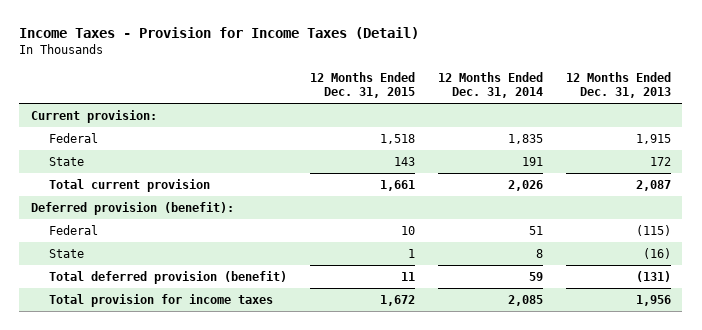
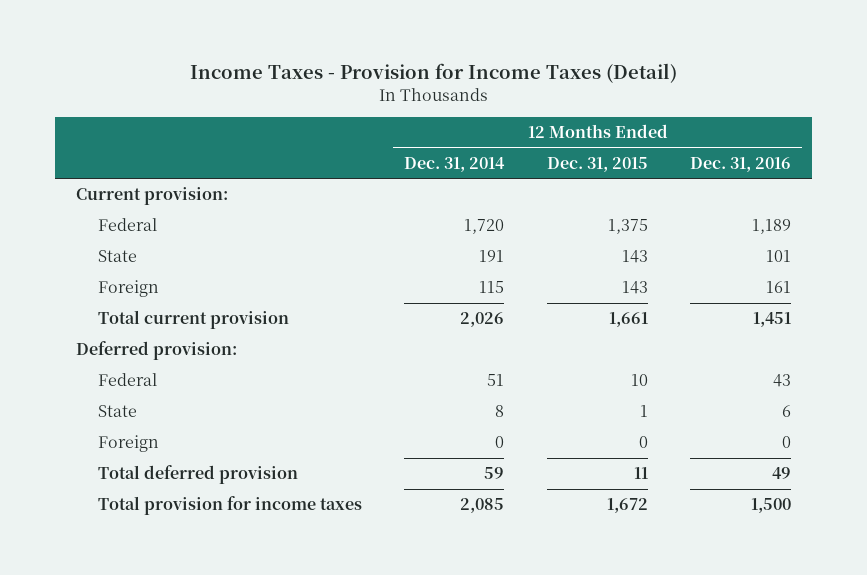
[565,72,671,99] 12 Months Ended Dec. 31, 2013 -> none
none -> [690,156,792,172] Dec. 31, 2016
[380,133,416,144] 1,518 -> [607,219,648,235] 1,375
[508,133,544,144] 1,835 -> [464,219,505,235] 1,720
none -> [97,280,159,298] Foreign
[30,201,234,215] Deferred provision (benefit): -> [76,341,238,361] Deferred provision:
none -> [97,435,159,453] Foreign
[49,270,288,284] Total deferred provision (benefit) -> [97,465,298,485] Total deferred provision

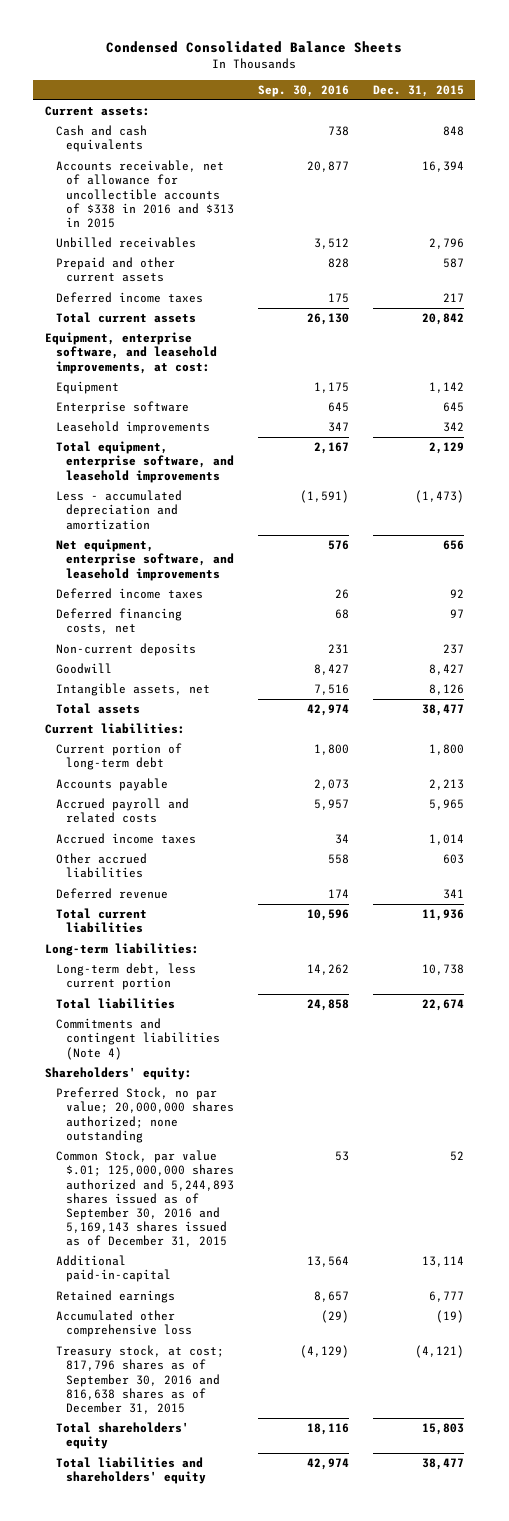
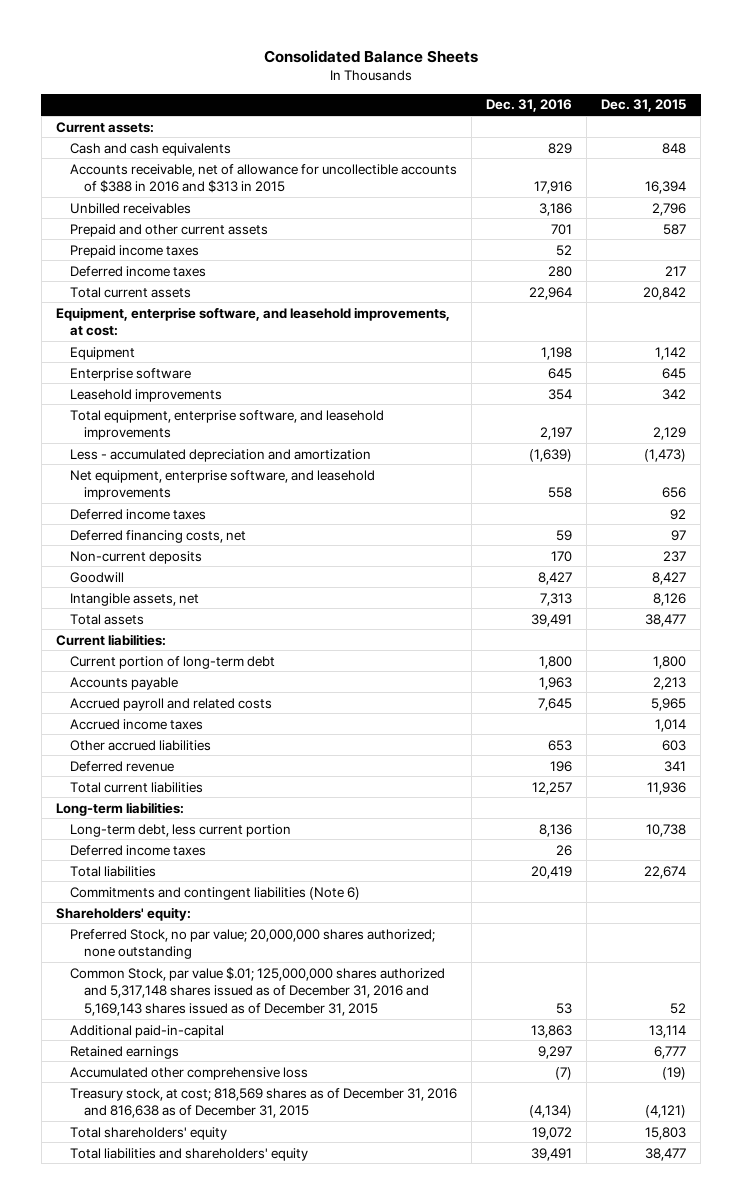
[106,40,403,53] Condensed Consolidated Balance Sheets -> [263,50,478,64] Consolidated Balance Sheets
[257,84,349,97] Sep. 30, 2016 -> none
none -> [486,99,573,113] Dec. 31, 2016
[55,160,235,228] Accounts receivable, net of allowance for uncollectible accounts of $338 in 2016 and $313 in 2015 -> [69,163,457,194] Accounts receivable, net of allowance for uncollectible accounts of $388 in 2016 and $313 in 2015
none -> [69,244,199,258] Prepaid income taxes
none -> [69,844,206,856] Deferred income taxes
[55,1018,221,1060] Commitments and contingent liabilities (Note 4) -> [69,886,360,900] Commitments and contingent liabilities (Note 6)
[55,1150,235,1248] Common Stock, par value $.01; 125,000,000 shares authorized and 5,244,893 shares issued as of September 30, 2016 and 5,169,143 shares issued as of December 31, 2015 -> [69,966,445,1016] Common Stock, par value $.01; 125,000,000 shares authorized and 5,317,148 shares issued as of December 31, 2016 and 5,169,143 shares issued as of December 31, 2015
[55,1345,224,1414] Treasury stock, at cost; 817,796 shares as of September 30, 2016 and 816,638 shares as of December 31, 2015 -> [69,1087,457,1119] Treasury stock, at cost; 818,569 shares as of December 31, 2016 and 816,638 as of December 31, 2015

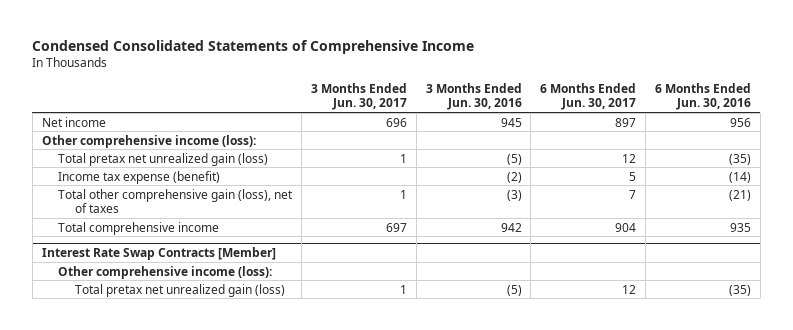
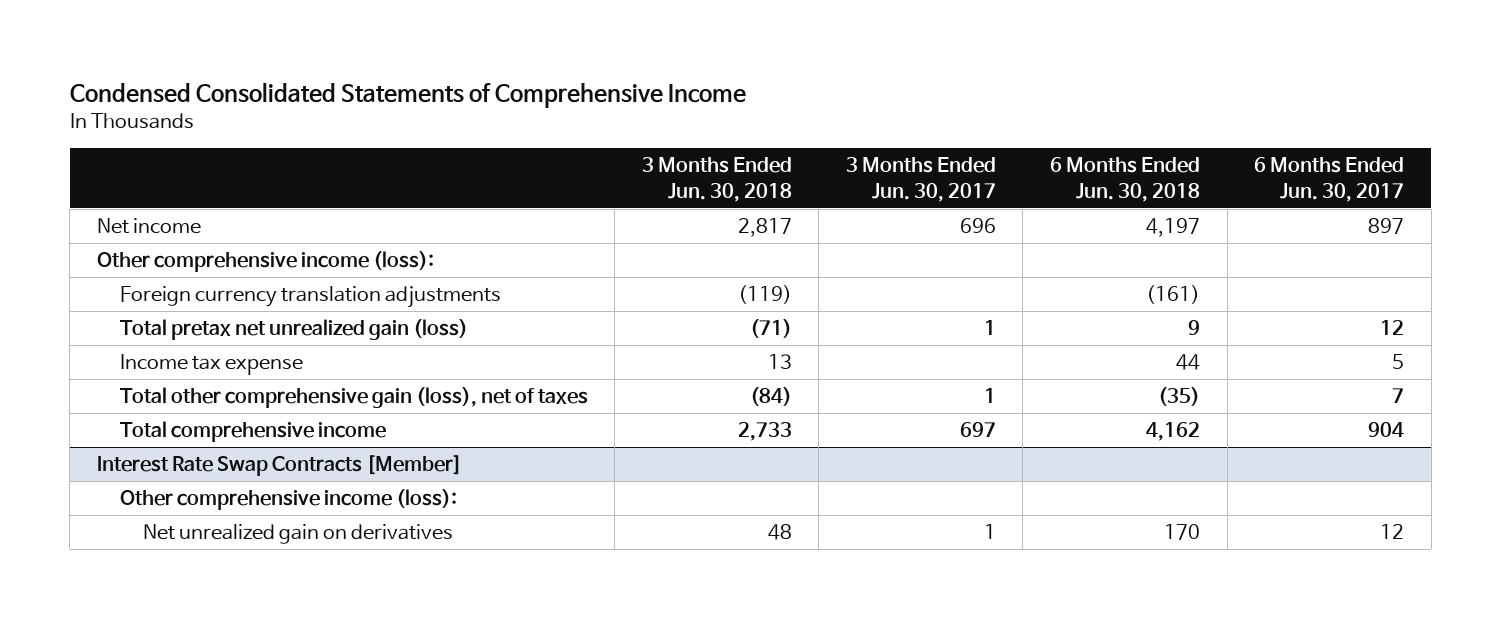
[425,82,522,111] 3 Months Ended Jun. 30, 2016 -> none
[654,82,751,111] 6 Months Ended Jun. 30, 2016 -> none
none -> [641,157,792,203] 3 Months Ended Jun. 30, 2018
none -> [1050,157,1201,203] 6 Months Ended Jun. 30, 2018
none -> [119,286,501,309] Foreign currency translation adjustments
[58,170,221,184] Income tax expense (benefit) -> [119,354,303,376] Income tax expense
[75,283,286,297] Total pretax net unrealized gain (loss) -> [142,524,453,545] Net unrealized gain on derivatives

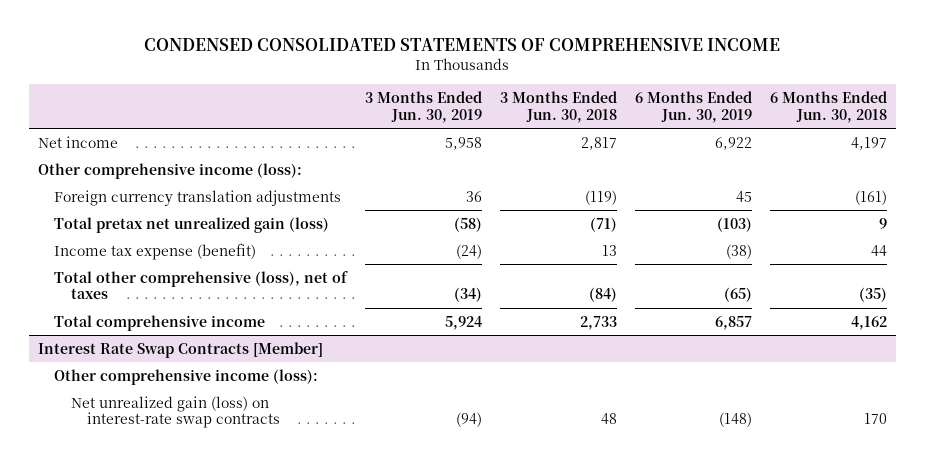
[69,82,746,109] Condensed Consolidated Statements of Comprehensive Income -> [144,38,781,52] CONDENSED CONSOLIDATED STATEMENTS OF COMPREHENSIVE INCOME
[845,157,996,203] 3 Months Ended Jun. 30, 2017 -> none
[1254,157,1405,203] 6 Months Ended Jun. 30, 2017 -> none
none -> [365,91,483,123] 3 Months Ended Jun. 30, 2019
none -> [634,91,752,123] 6 Months Ended Jun. 30, 2019
[119,354,303,376] Income tax expense -> [54,242,257,260] Income tax expense (benefit)
[119,387,588,409] Total other comprehensive gain (loss), net of taxes -> [54,270,349,300] Total other comprehensive (loss), net of taxes
[142,524,453,545] Net unrealized gain on derivatives -> [70,395,281,429] Net unrealized gain (loss) on interest-rate swap contracts

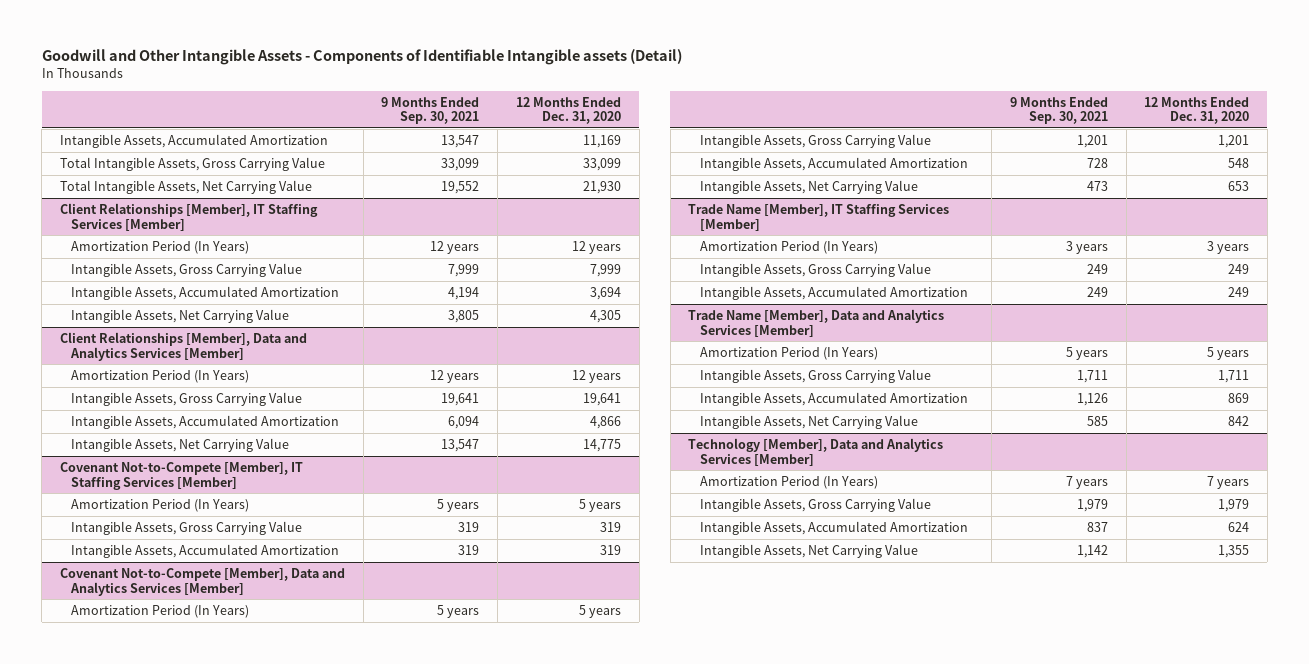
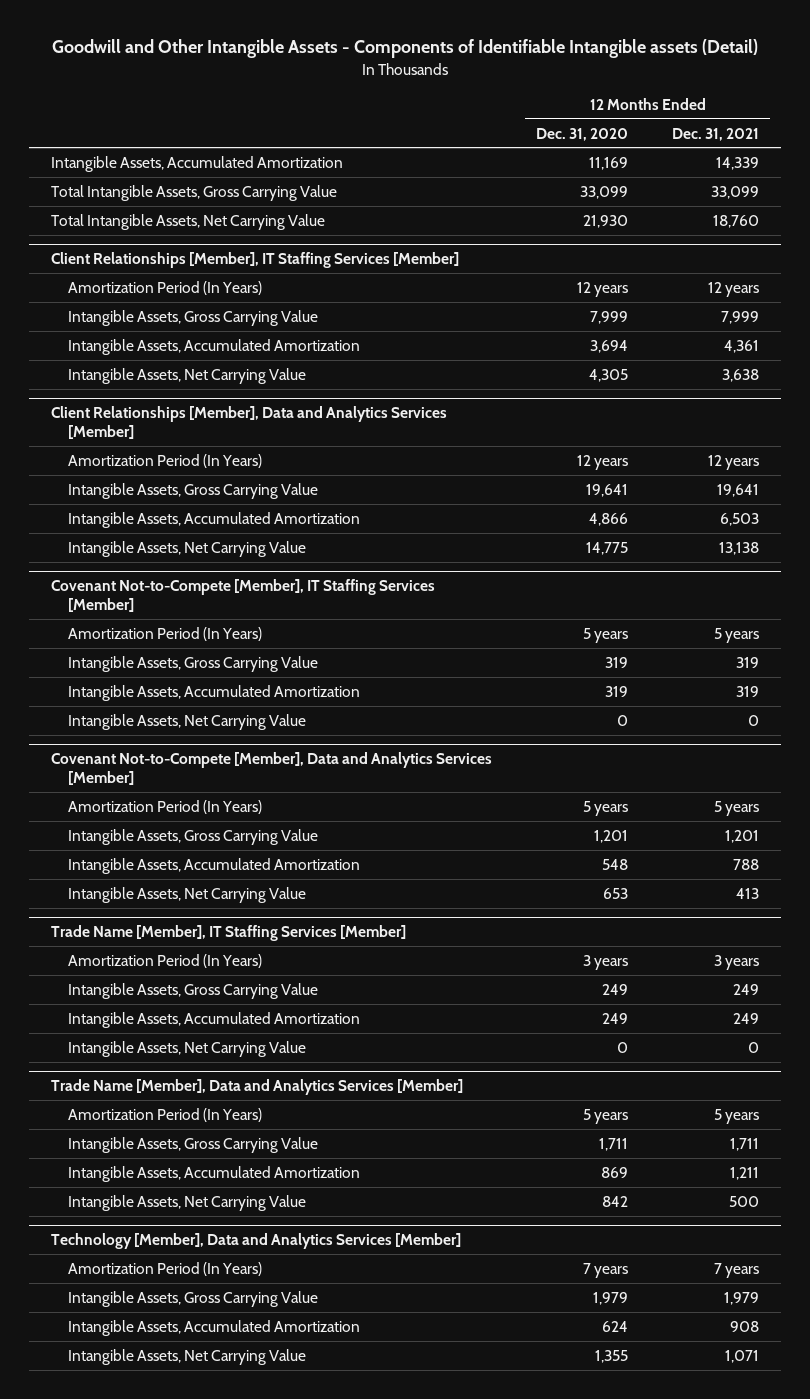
[381,96,480,125] 9 Months Ended Sep. 30, 2021 -> none
none -> [672,127,760,141] Dec. 31, 2021
none -> [68,713,307,730] Intangible Assets, Net Carrying Value
none -> [68,1040,307,1057] Intangible Assets, Net Carrying Value

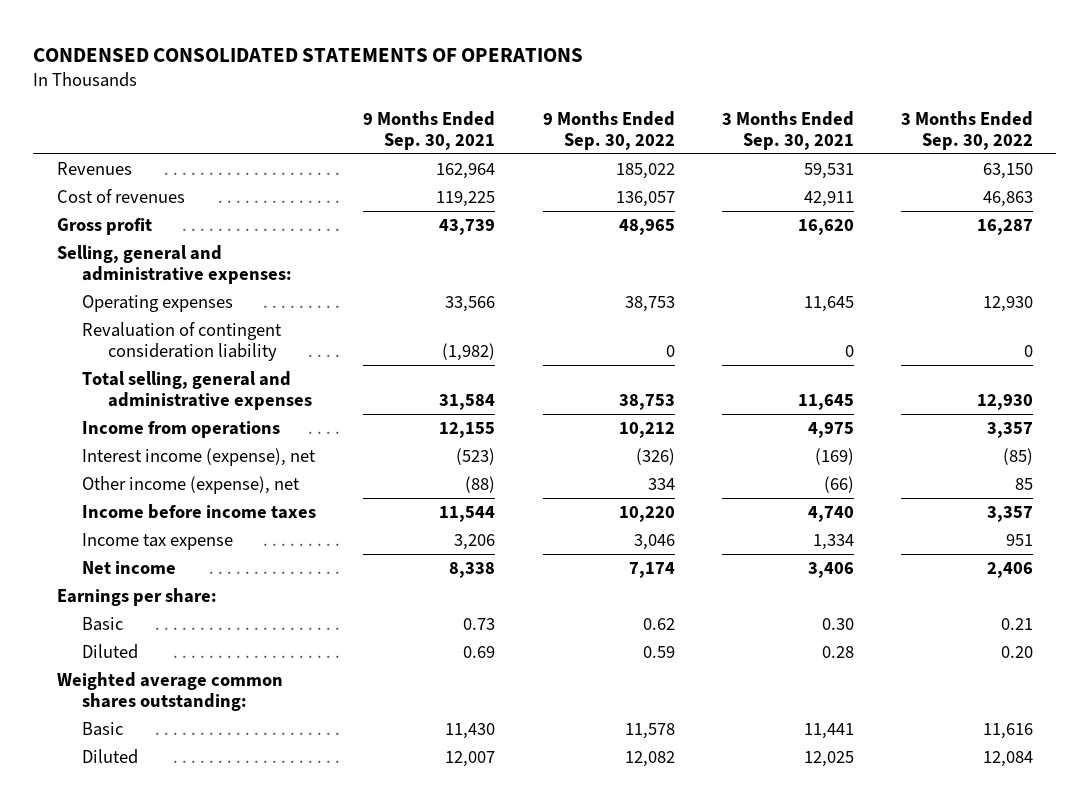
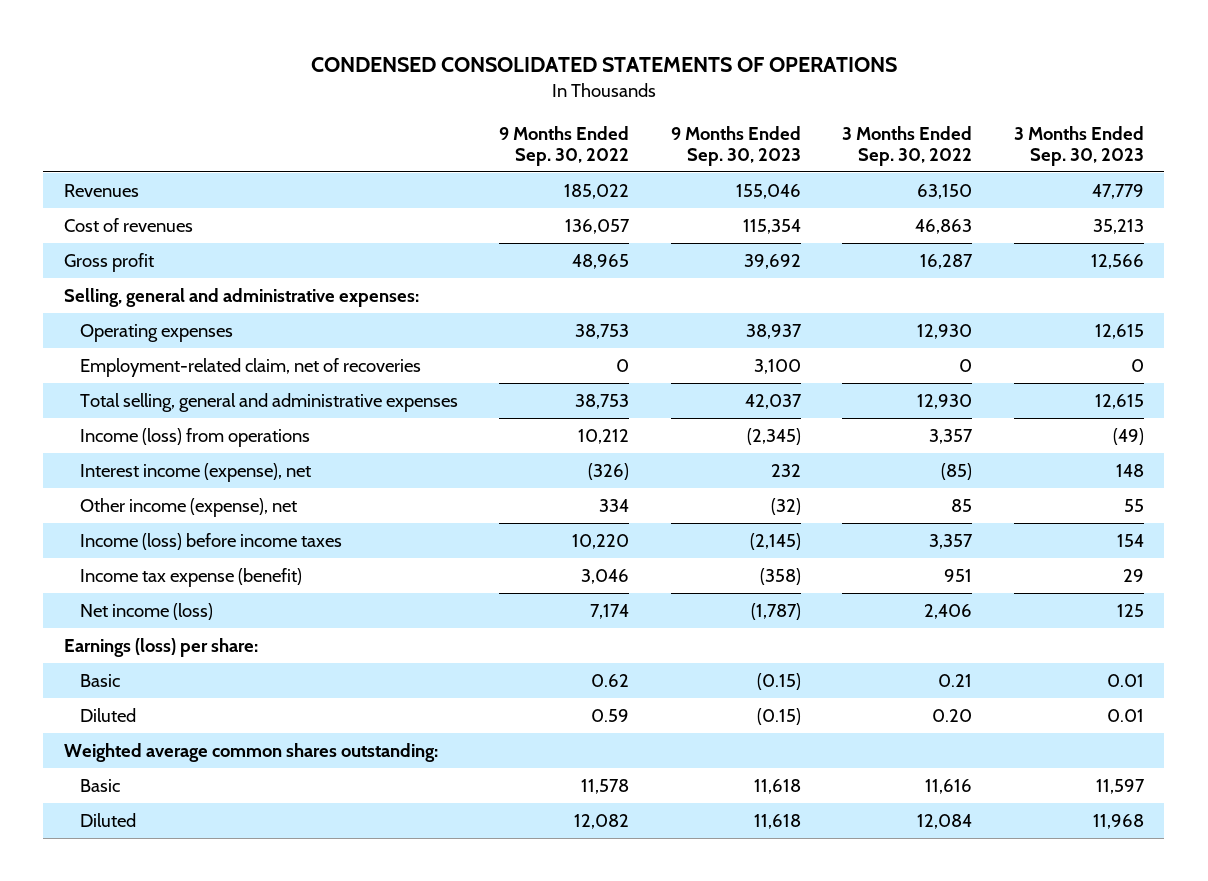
[363,110,496,150] 9 Months Ended Sep. 30, 2021 -> none
[721,110,854,150] 3 Months Ended Sep. 30, 2021 -> none
none -> [670,125,801,166] 9 Months Ended Sep. 30, 2023
none -> [1013,125,1144,166] 3 Months Ended Sep. 30, 2023
[82,322,283,362] Revaluation of contingent consideration liability -> none
none -> [79,357,421,377] Employment-related claim, net of recoveries
[82,421,281,439] Income from operations -> [79,427,310,447] Income (loss) from operations
[82,504,317,520] Income before income taxes -> [79,532,342,550] Income (loss) before income taxes
[82,533,234,551] Income tax expense -> [79,567,302,587] Income tax expense (benefit)
[82,561,177,575] Net income -> [79,602,213,620] Net income (loss)
[56,588,217,607] Earnings per share: -> [64,637,259,657] Earnings (loss) per share:

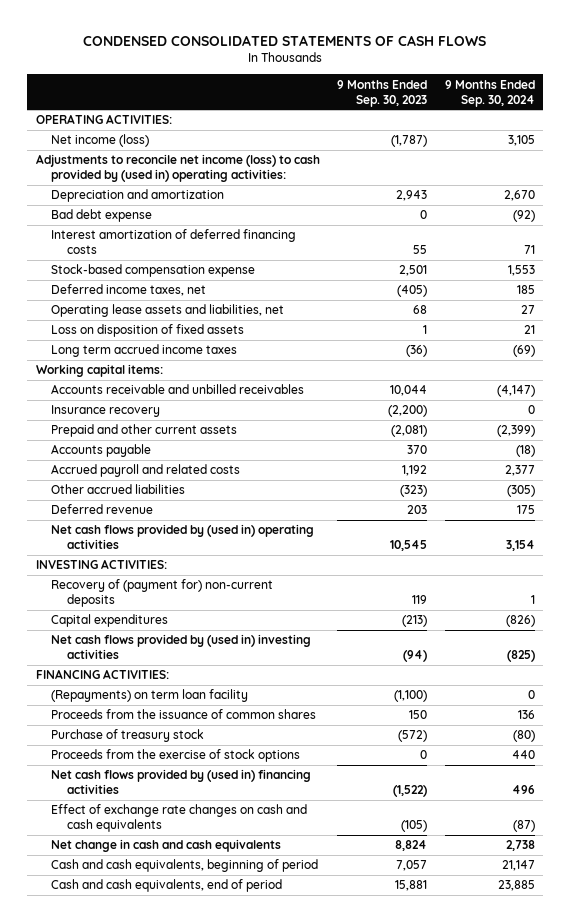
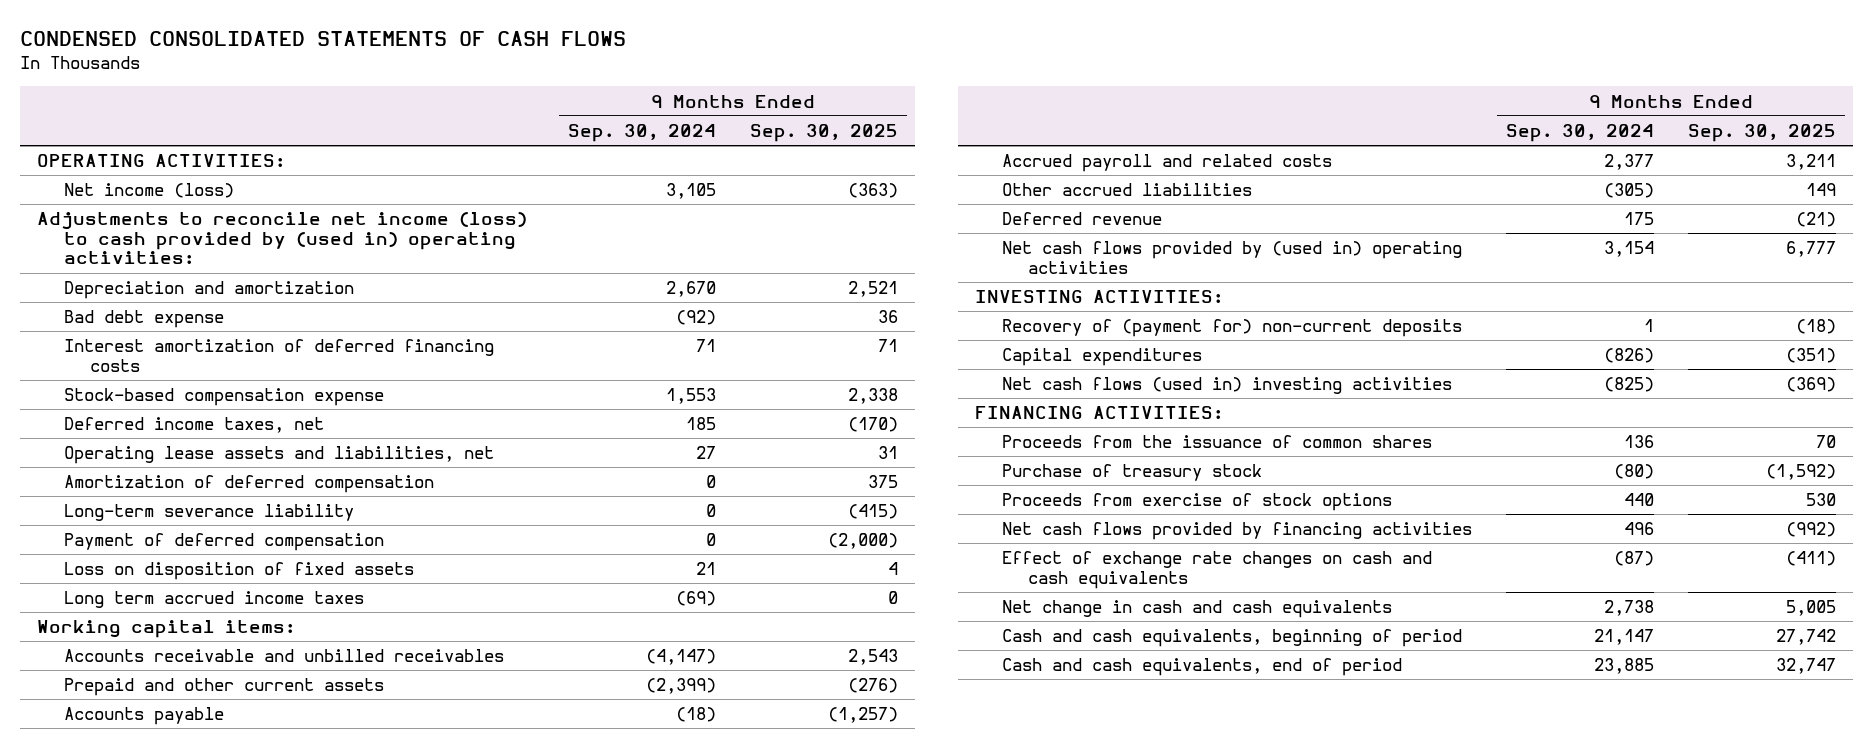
[337,79,428,107] 9 Months Ended Sep. 30, 2023 -> none
none -> [750,123,899,142] Sep. 30, 2025
none -> [63,475,434,494] Amortization of deferred compensation
none -> [63,504,354,522] Long-term severance liability
none -> [63,533,384,552] Payment of deferred compensation
[51,405,161,418] Insurance recovery -> none
[51,634,312,660] Net cash flows provided by (used in) investing activities -> [1001,377,1452,395] Net cash flows (used in) investing activities
[51,689,249,703] (Repayments) on term loan facility -> none
[51,749,301,763] Proceeds from the exercise of stock options -> [1001,493,1392,512] Proceeds from exercise of stock options
[51,769,312,795] Net cash flows provided by (used in) financing activities -> [1001,522,1472,541] Net cash flows provided by financing activities

